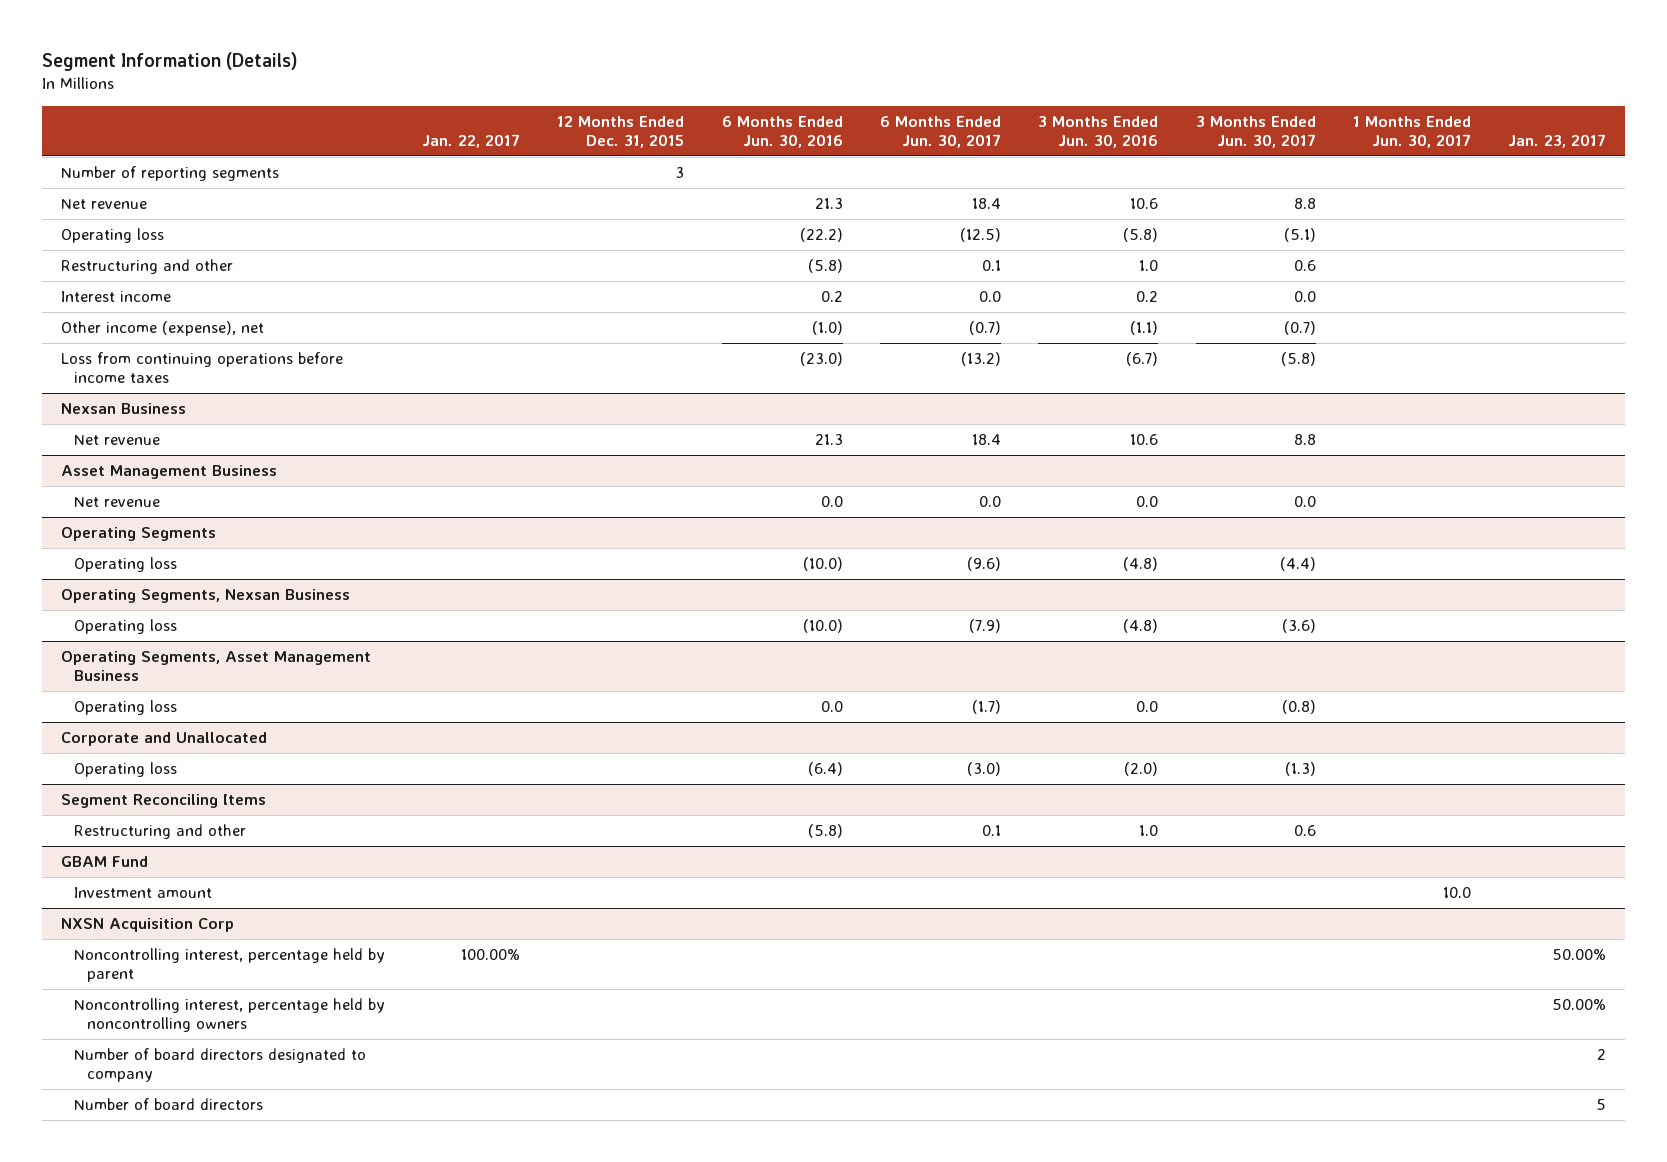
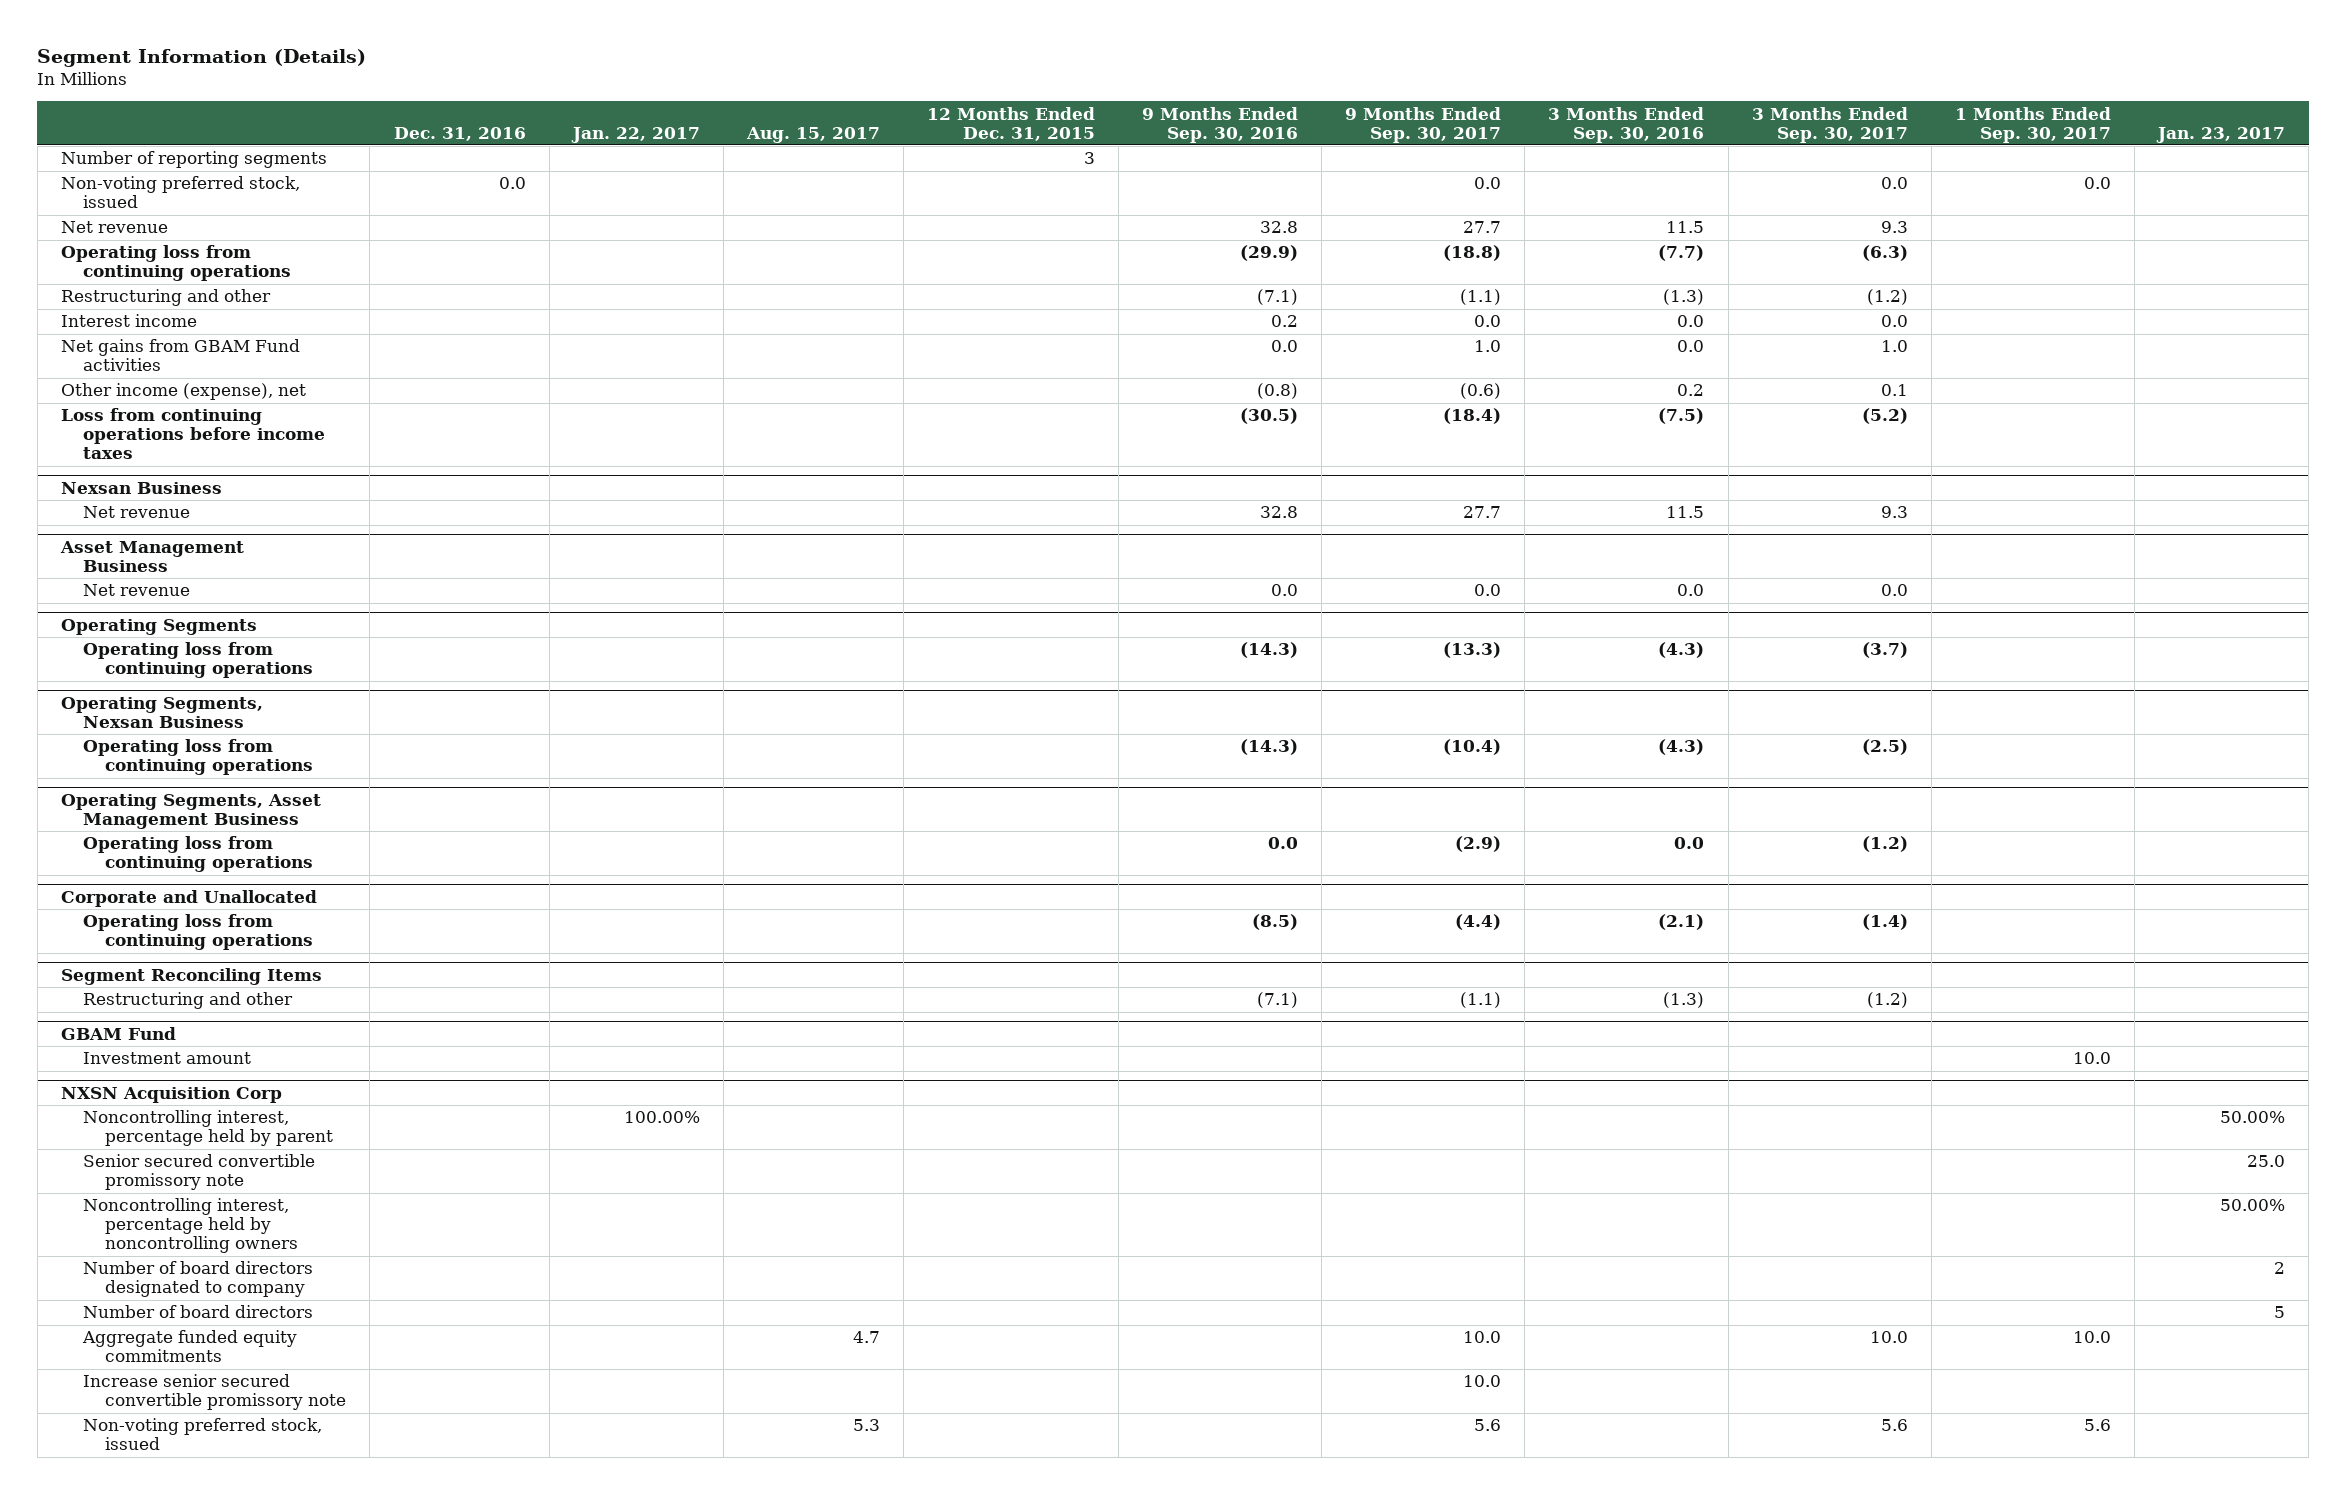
[721,115,843,149] 6 Months Ended Jun. 30, 2016 -> none
[879,115,1001,149] 6 Months Ended Jun. 30, 2017 -> none
[1038,115,1159,149] 3 Months Ended Jun. 30, 2016 -> none
[1195,115,1316,149] 3 Months Ended Jun. 30, 2017 -> none
[1352,115,1471,149] 1 Months Ended Jun. 30, 2017 -> none
none -> [393,126,526,141] Dec. 31, 2016
none -> [745,126,880,143] Aug. 15, 2017
none -> [1142,106,1299,143] 9 Months Ended Sep. 30, 2016
none -> [1345,106,1502,143] 9 Months Ended Sep. 30, 2017
none -> [1548,106,1705,143] 3 Months Ended Sep. 30, 2016
none -> [1751,106,1908,143] 3 Months Ended Sep. 30, 2017
none -> [1954,106,2111,143] 1 Months Ended Sep. 30, 2017
none -> [61,176,301,209] Non-voting preferred stock, issued
[60,227,164,243] Operating loss -> [61,245,292,282] Operating loss from continuing operations
none -> [61,339,301,372] Net gains from GBAM Fund activities
[73,556,177,572] Operating loss -> [83,642,314,679] Operating loss from continuing operations
[73,618,177,634] Operating loss -> [83,739,314,776] Operating loss from continuing operations
[73,699,177,715] Operating loss -> [83,836,314,873] Operating loss from continuing operations
[73,761,177,777] Operating loss -> [83,914,314,951] Operating loss from continuing operations
none -> [83,1154,316,1191] Senior secured convertible promissory note
none -> [82,1330,298,1363] Aggregate funded equity commitments
none -> [83,1374,347,1411] Increase senior secured convertible promissory note
none -> [83,1418,323,1451] Non-voting preferred stock, issued

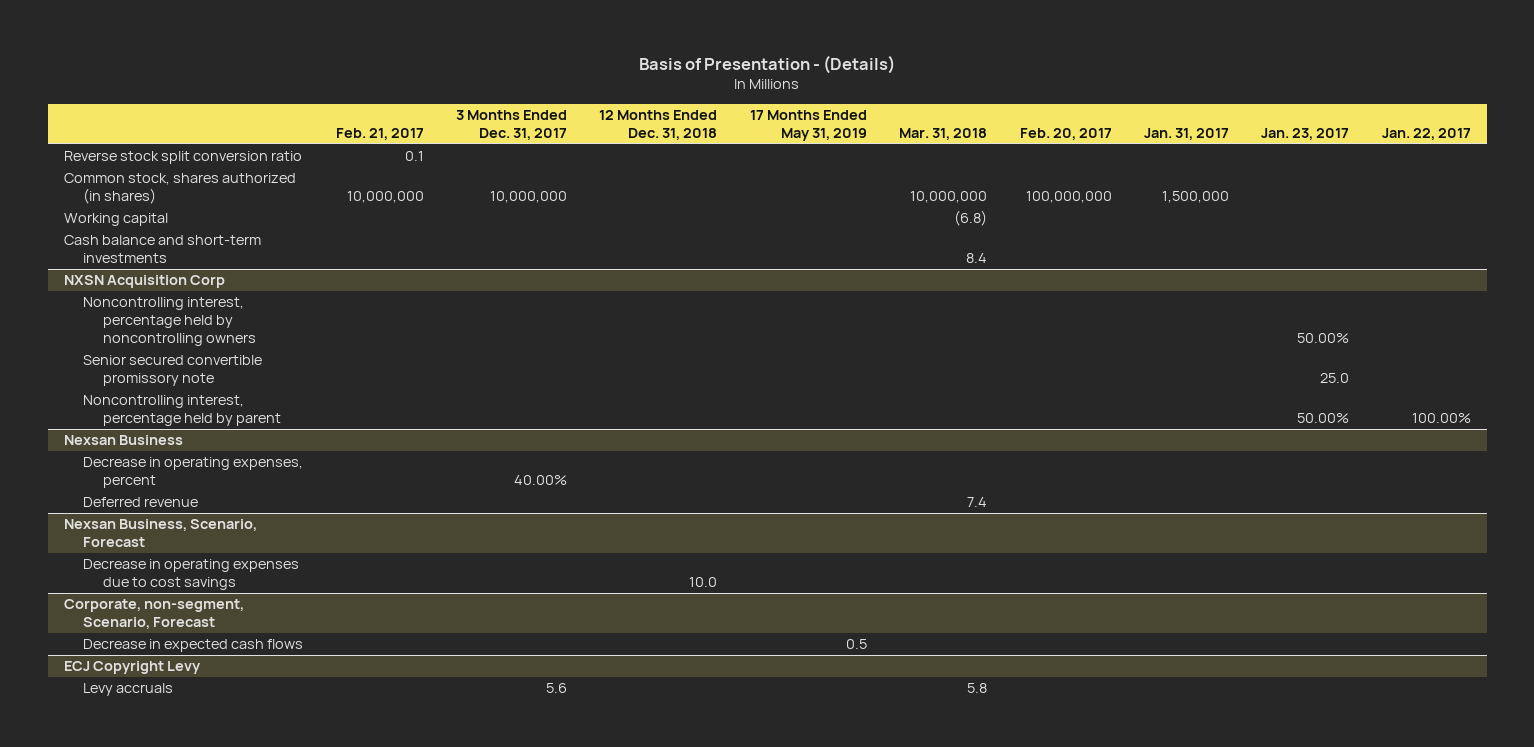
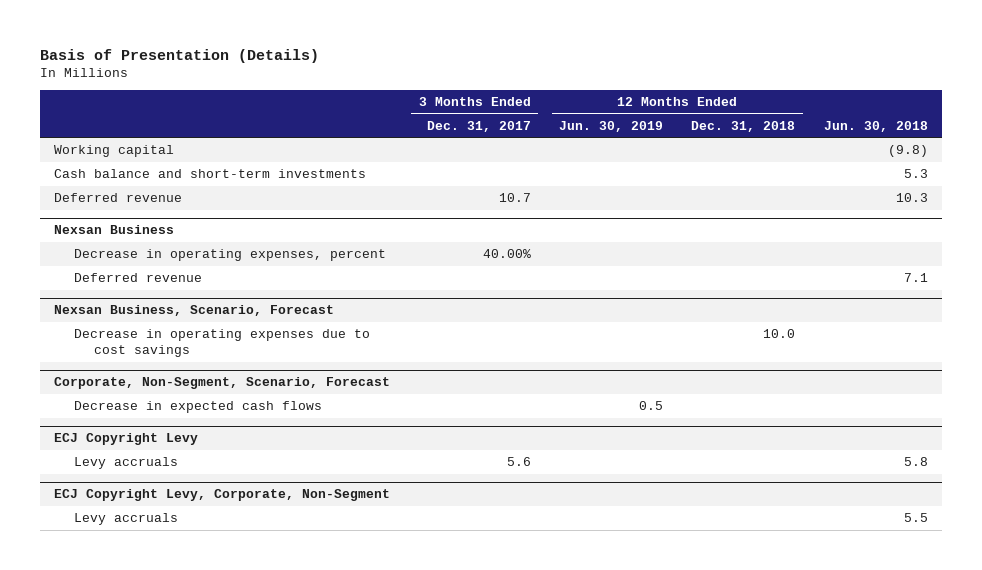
[639,54,896,74] Basis of Presentation - (Details) -> [39,48,319,63] Basis of Presentation (Details)
[335,128,424,141] Feb. 21, 2017 -> none
[749,110,867,142] 17 Months Ended May 31, 2019 -> none
[899,128,988,141] Mar. 31, 2018 -> none
[1019,128,1112,141] Feb. 20, 2017 -> none
[1143,128,1229,141] Jan. 31, 2017 -> none
[1261,128,1350,141] Jan. 23, 2017 -> none
[1381,128,1471,141] Jan. 22, 2017 -> none
none -> [559,120,664,132] Jun. 30, 2019
none -> [823,120,928,132] Jun. 30, 2018
[63,151,302,165] Reverse stock split conversion ratio -> none
[63,173,296,205] Common stock, shares authorized (in shares) -> none
[63,275,225,289] NXSN Acquisition Corp -> none
[83,297,256,347] Noncontrolling interest, percentage held by noncontrolling owners -> none
[83,355,263,387] Senior secured convertible promissory note -> none
[83,395,281,427] Noncontrolling interest, percentage held by parent -> none
none -> [54,193,183,203] Deferred revenue
[63,599,244,630] Corporate, non-segment, Scenario, Forecast -> [54,377,391,390] Corporate, Non-Segment, Scenario, Forecast
none -> [54,489,391,502] ECJ Copyright Levy, Corporate, Non-Segment
none -> [73,513,178,526] Levy accruals

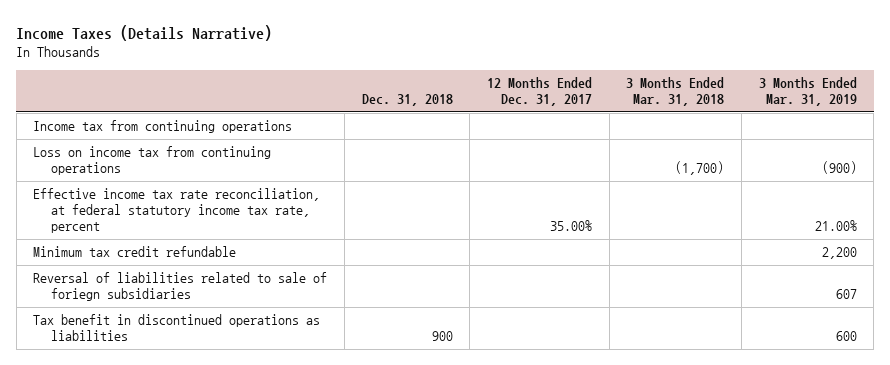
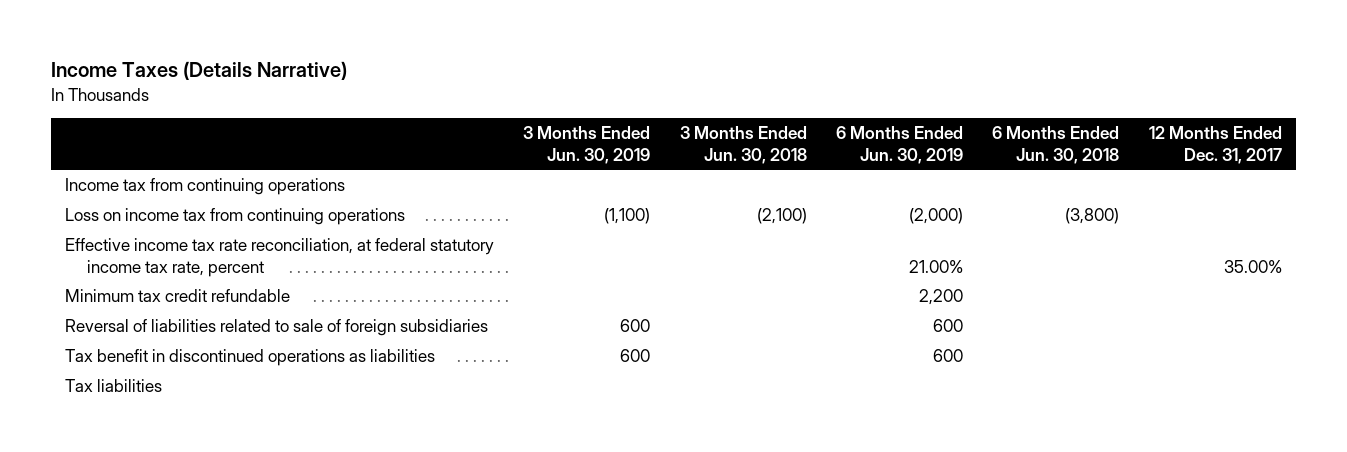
[361,94,453,107] Dec. 31, 2018 -> none
[626,77,725,107] 3 Months Ended Mar. 31, 2018 -> none
[758,77,857,107] 3 Months Ended Mar. 31, 2019 -> none
none -> [523,125,651,164] 3 Months Ended Jun. 30, 2019
none -> [679,125,807,164] 3 Months Ended Jun. 30, 2018
none -> [836,125,964,164] 6 Months Ended Jun. 30, 2019
none -> [992,125,1120,164] 6 Months Ended Jun. 30, 2018
[33,272,328,302] Reversal of liabilities related to sale of foriegn subsidiaries -> [65,319,489,337] Reversal of liabilities related to sale of foreign subsidiaries
none -> [65,379,163,393] Tax liabilities

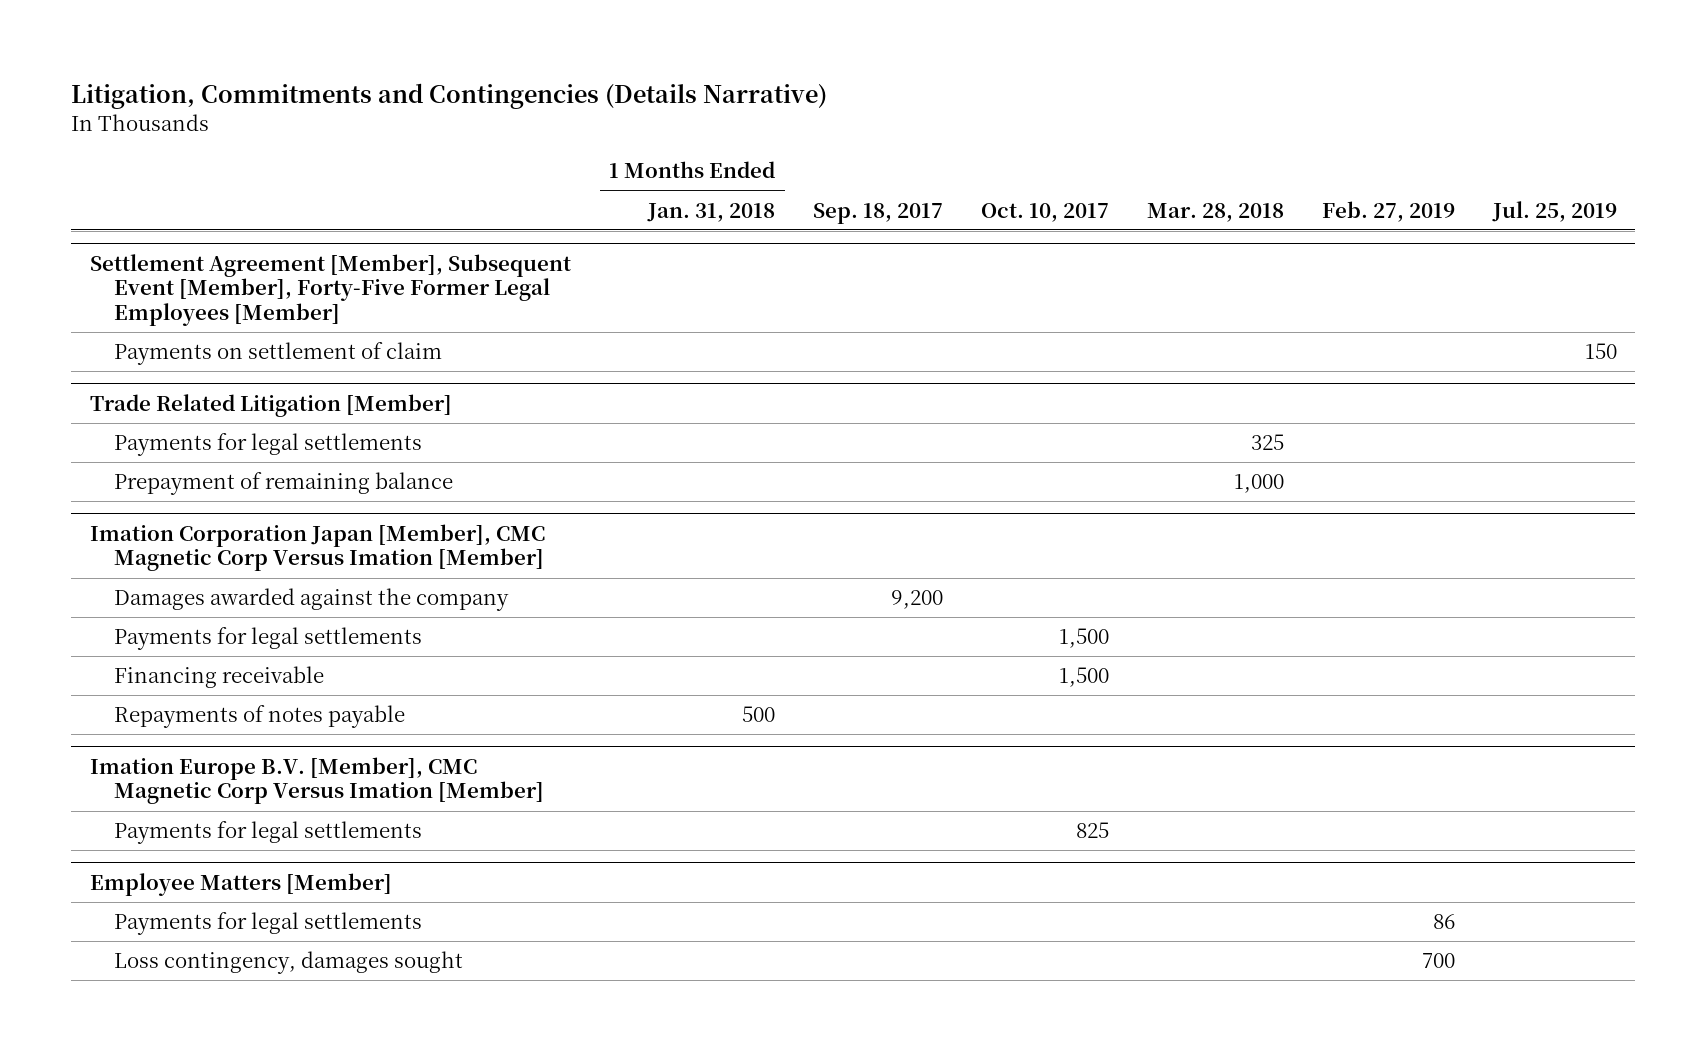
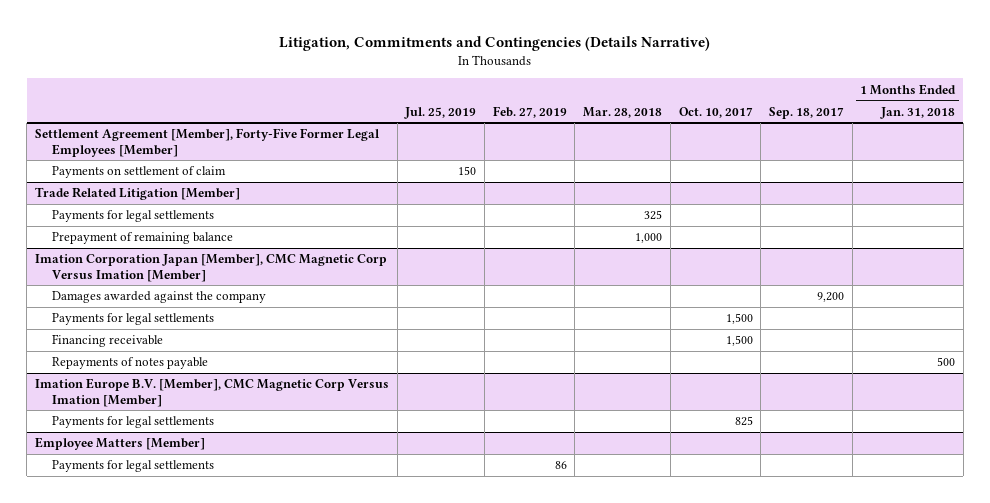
[90,253,572,327] Settlement Agreement [Member], Subsequent Event [Member], Forty-Five Former Legal Employees [Member] -> [35,128,381,157] Settlement Agreement [Member], Forty-Five Former Legal Employees [Member]
[113,951,463,975] Loss contingency, damages sought -> none

